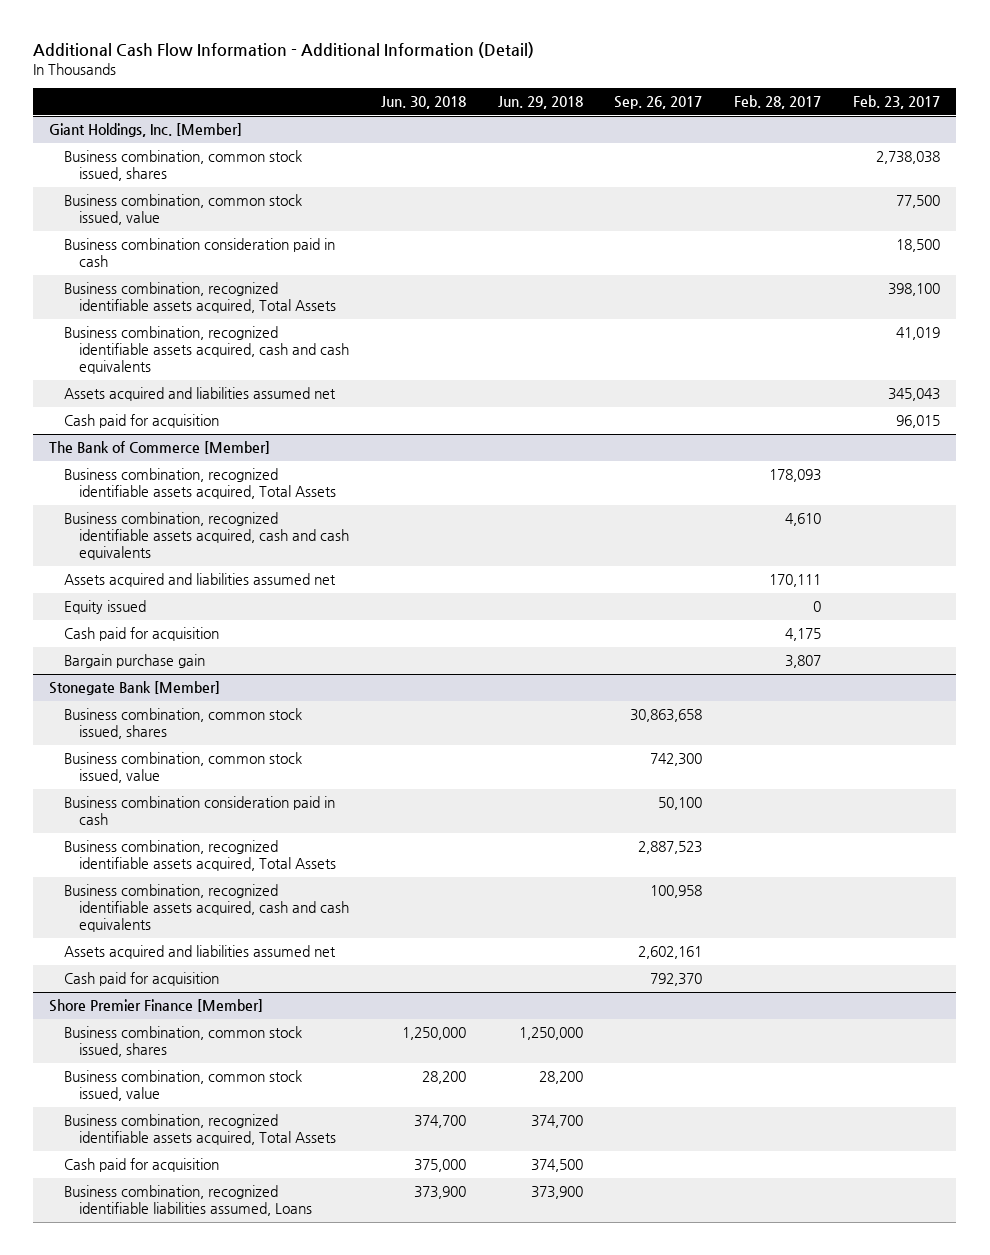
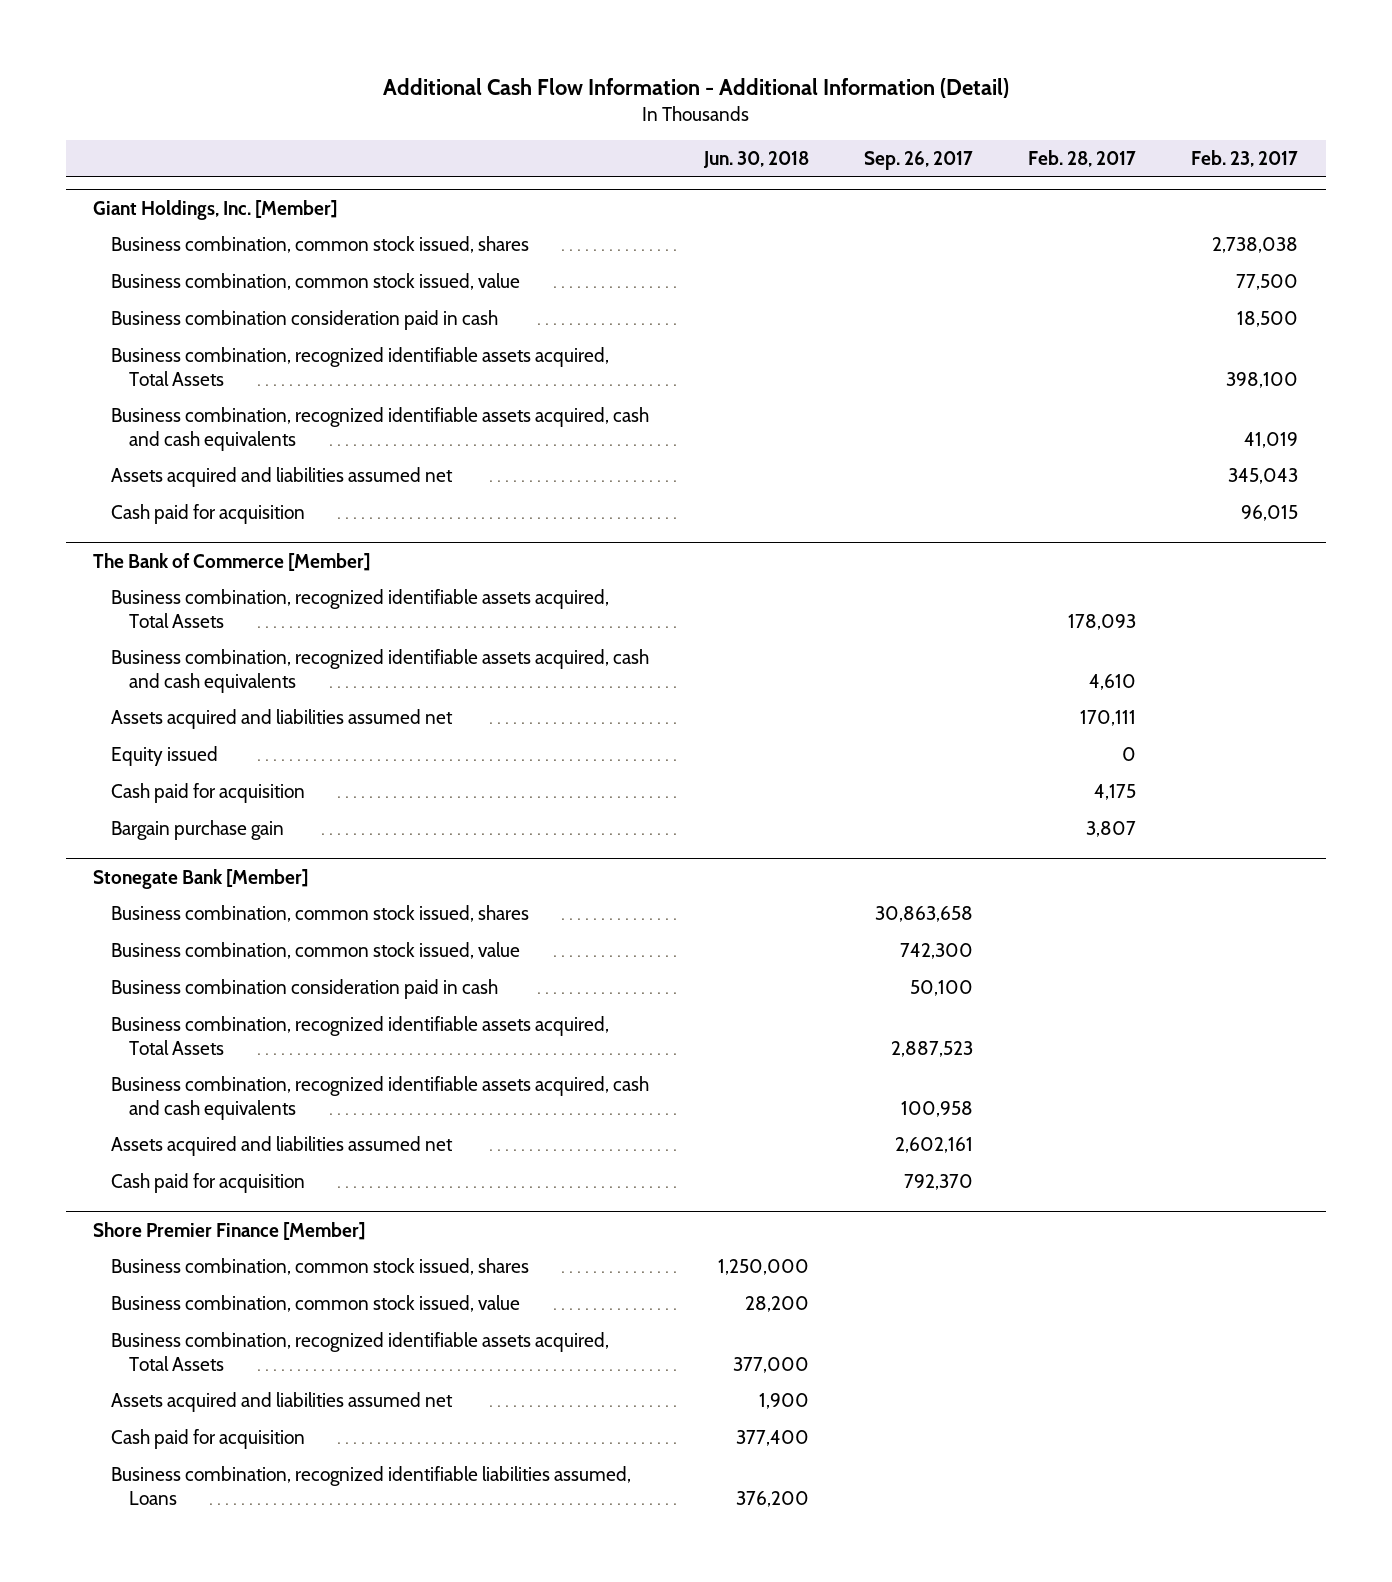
[497,96,583,110] Jun. 29, 2018 -> none
[413,1115,466,1129] 374,700 -> [733,1356,810,1373] 377,000
none -> [110,1392,453,1413] Assets acquired and liabilities assumed net
[413,1159,466,1173] 375,000 -> [736,1430,810,1447] 377,400
[413,1186,466,1200] 373,900 -> [736,1490,810,1507] 376,200

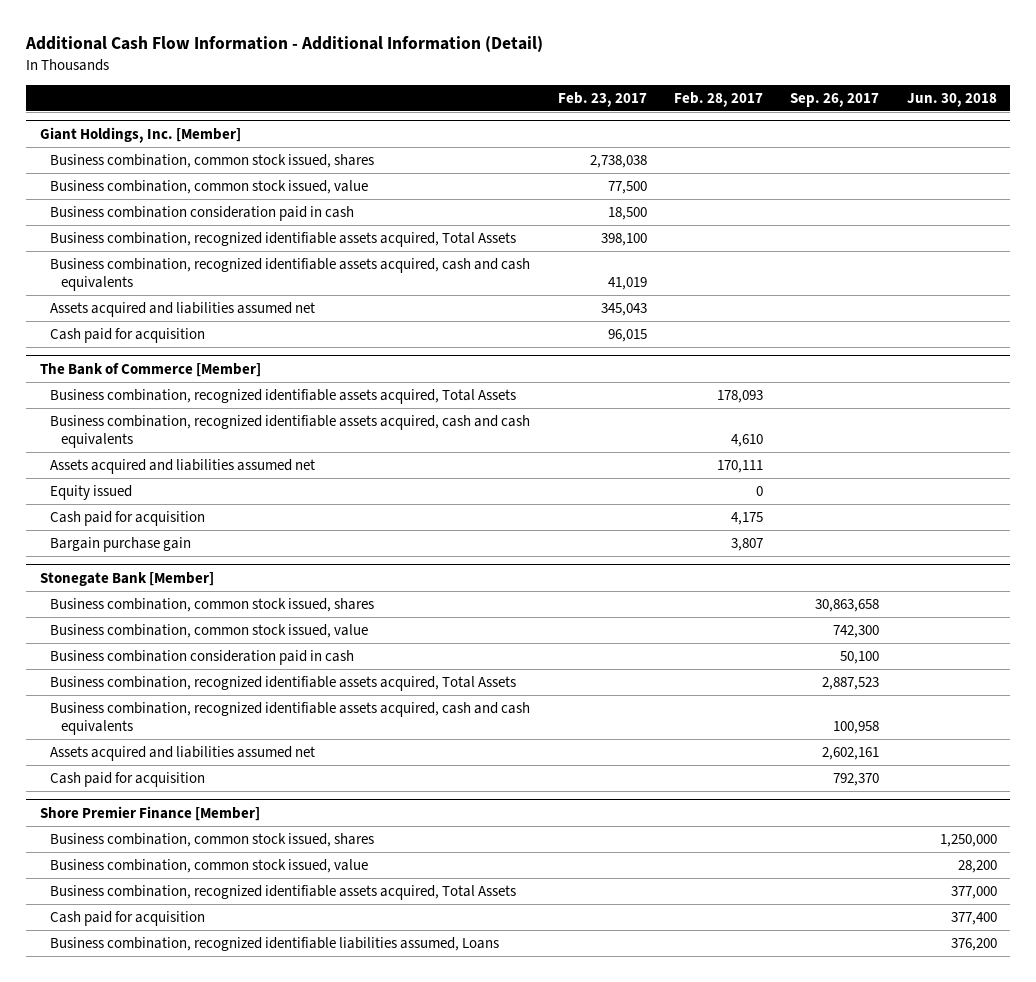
[110,1392,453,1413] Assets acquired and liabilities assumed net -> none

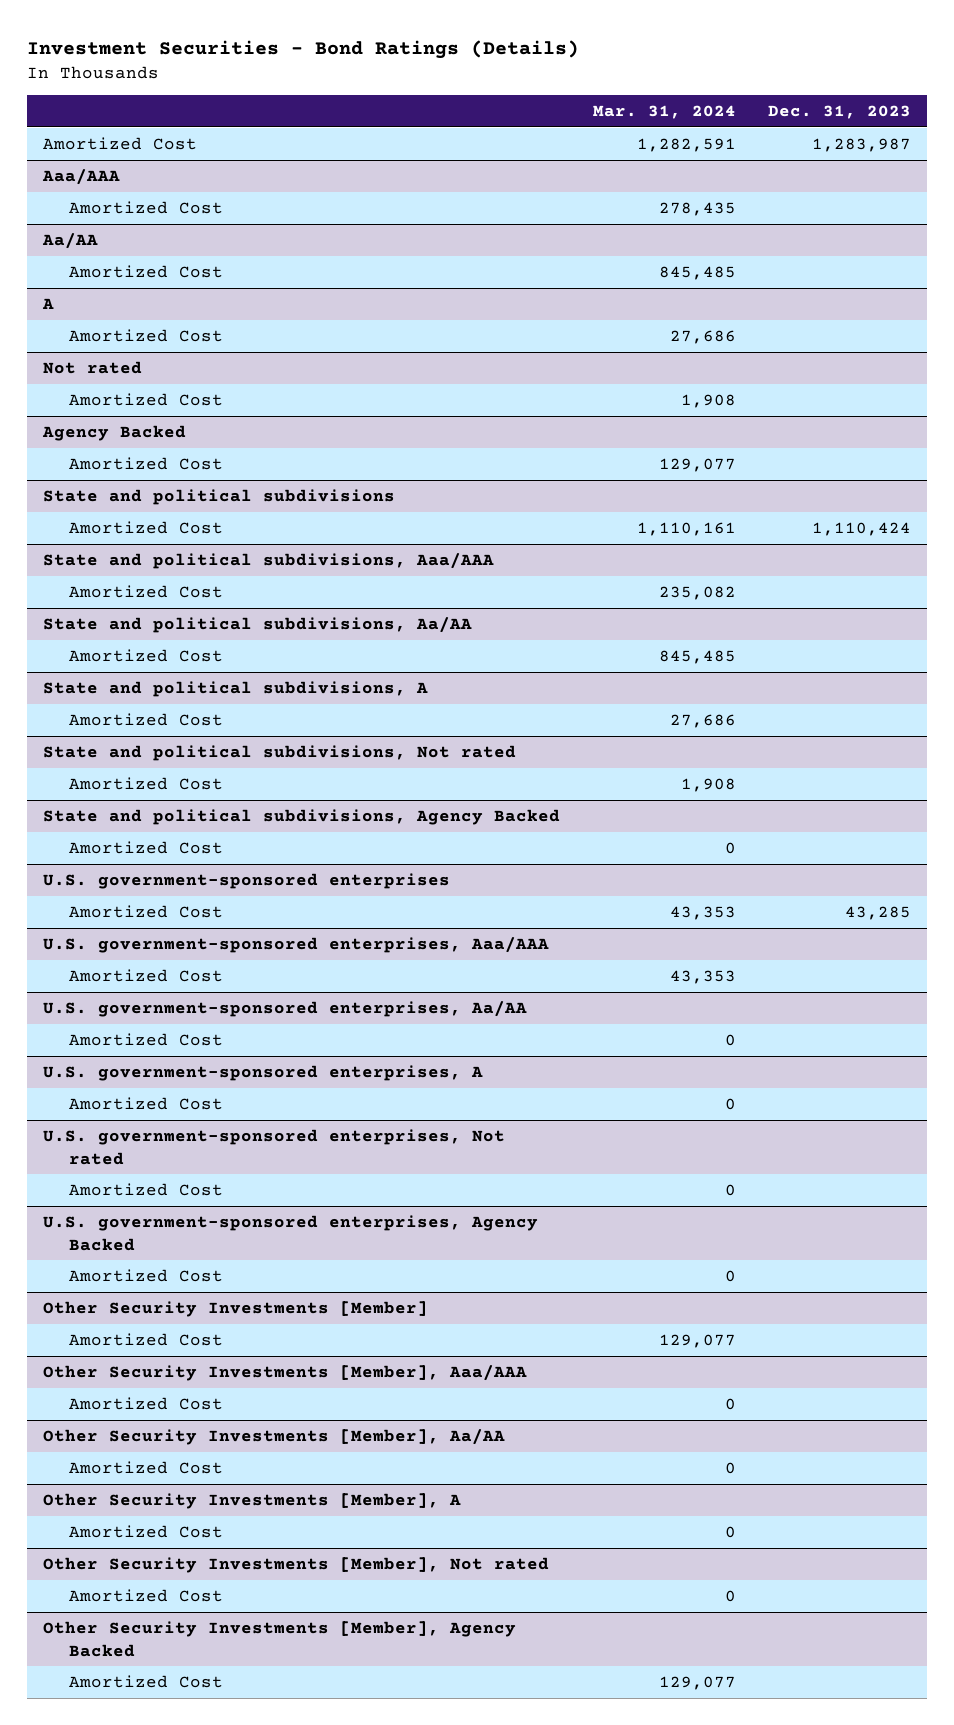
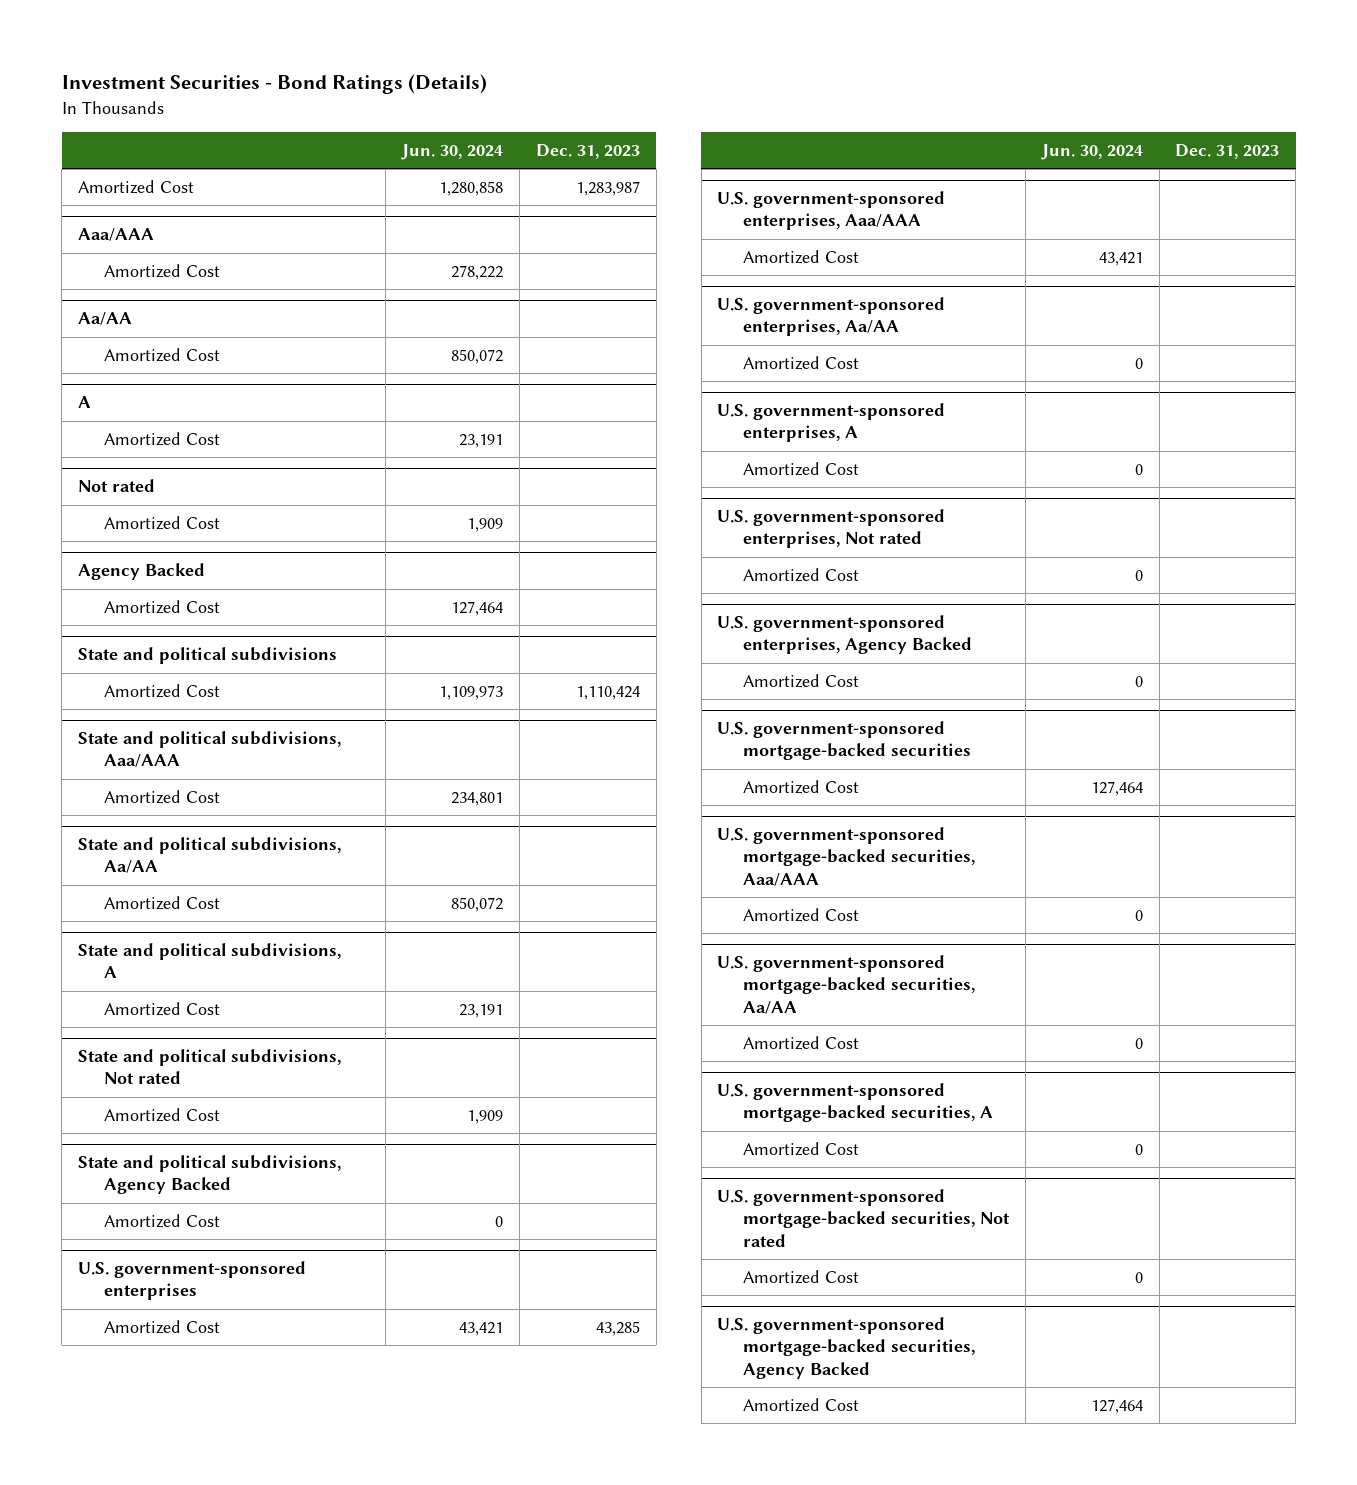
[592,105,736,120] Mar. 31, 2024 -> none
none -> [401,143,504,160] Jun. 30, 2024
[42,1300,428,1317] Other Security Investments [Member] -> [717,721,972,761] U.S. government-sponsored mortgage-backed securities
[42,1364,527,1381] Other Security Investments [Member], Aaa/AAA -> none
[69,1396,224,1410] Amortized Cost -> none
[42,1428,505,1445] Other Security Investments [Member], Aa/AA -> none
[69,1460,224,1474] Amortized Cost -> none
[42,1492,461,1509] Other Security Investments [Member], A -> none
[69,1524,224,1538] Amortized Cost -> none
[42,1556,549,1573] Other Security Investments [Member], Not rated -> none
[69,1588,224,1602] Amortized Cost -> none
[42,1620,516,1657] Other Security Investments [Member], Agency Backed -> none
[69,1674,224,1688] Amortized Cost -> none
none -> [717,827,976,886] U.S. government-sponsored mortgage-backed securities, Aaa/AAA
none -> [743,908,860,923] Amortized Cost
none -> [717,955,976,1014] U.S. government-sponsored mortgage-backed securities, Aa/AA
none -> [743,1036,860,1051] Amortized Cost
none -> [717,1083,994,1123] U.S. government-sponsored mortgage-backed securities, A
none -> [743,1142,860,1157] Amortized Cost
none -> [717,1189,1011,1247] U.S. government-sponsored mortgage-backed securities, Not rated
none -> [743,1270,860,1285] Amortized Cost
none -> [717,1317,976,1379] U.S. government-sponsored mortgage-backed securities, Agency Backed
none -> [743,1398,860,1413] Amortized Cost

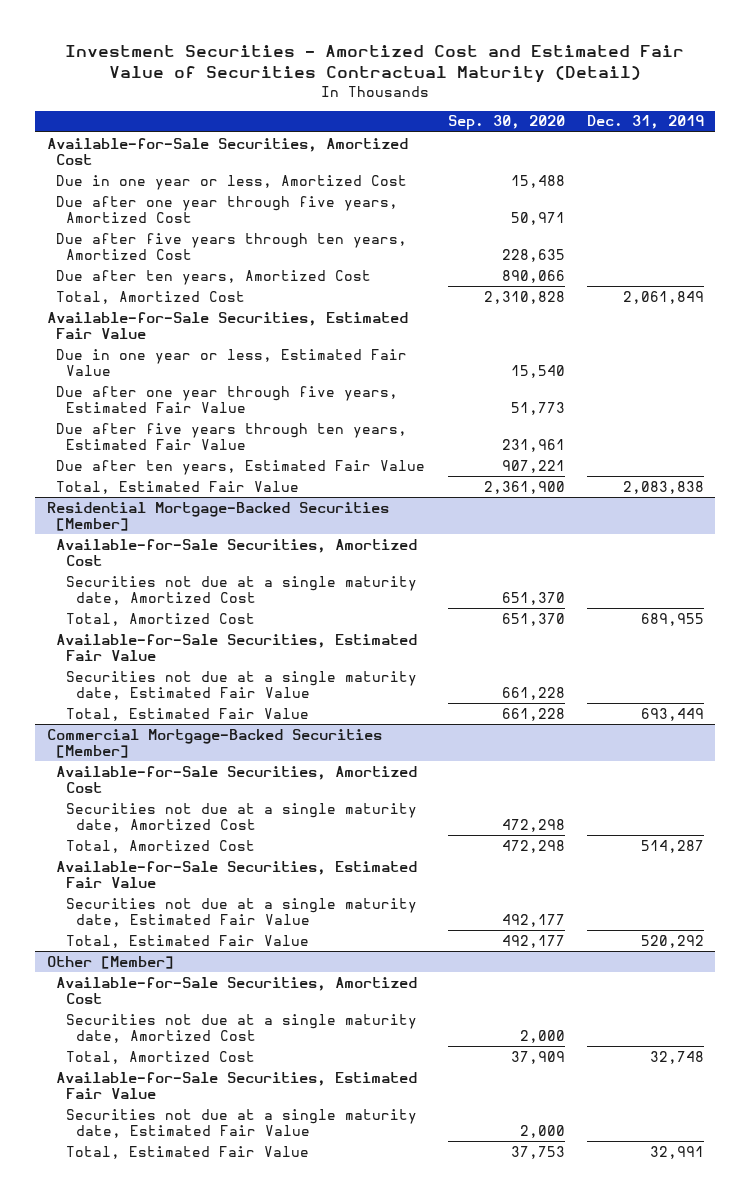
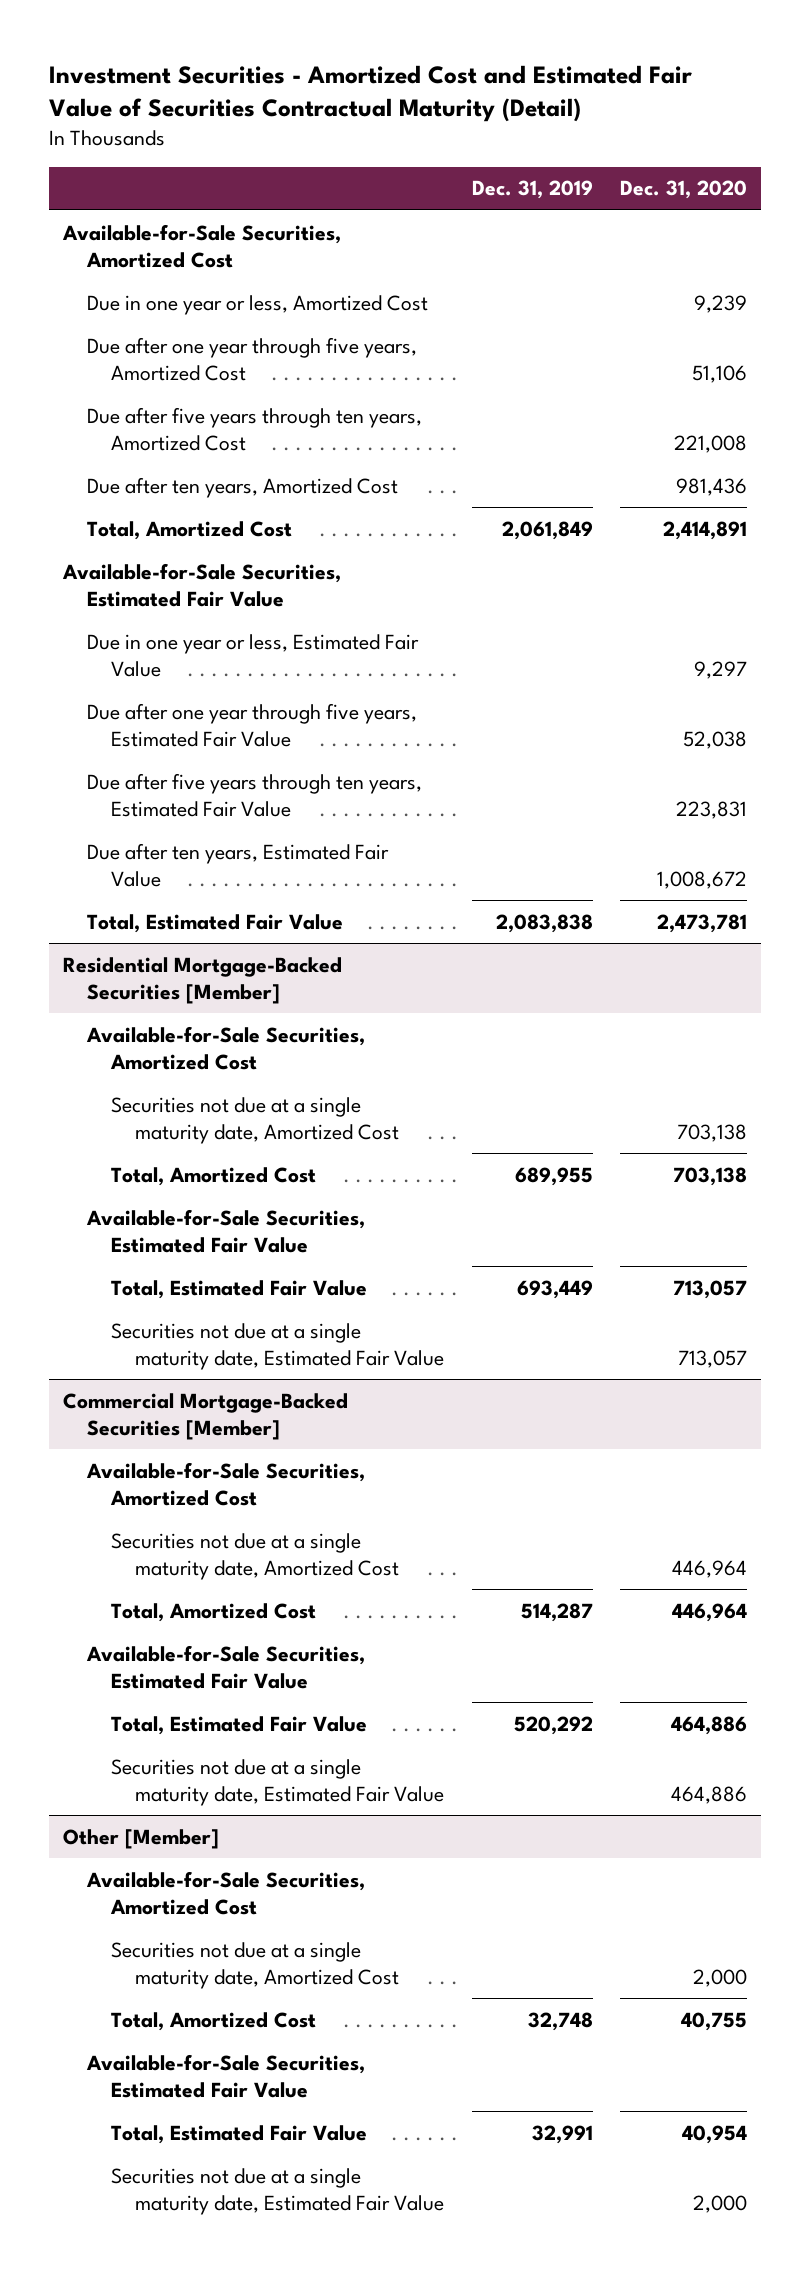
[447,115,565,131] Sep. 30, 2020 -> none
none -> [620,180,748,200] Dec. 31, 2020
[66,670,418,701] Securities not due at a single maturity date, Estimated Fair Value -> [111,1322,445,1370] Securities not due at a single maturity date, Estimated Fair Value
[66,897,418,928] Securities not due at a single maturity date, Estimated Fair Value -> [111,1758,445,1806] Securities not due at a single maturity date, Estimated Fair Value
[66,1108,418,1139] Securities not due at a single maturity date, Estimated Fair Value -> [111,2167,445,2215] Securities not due at a single maturity date, Estimated Fair Value

